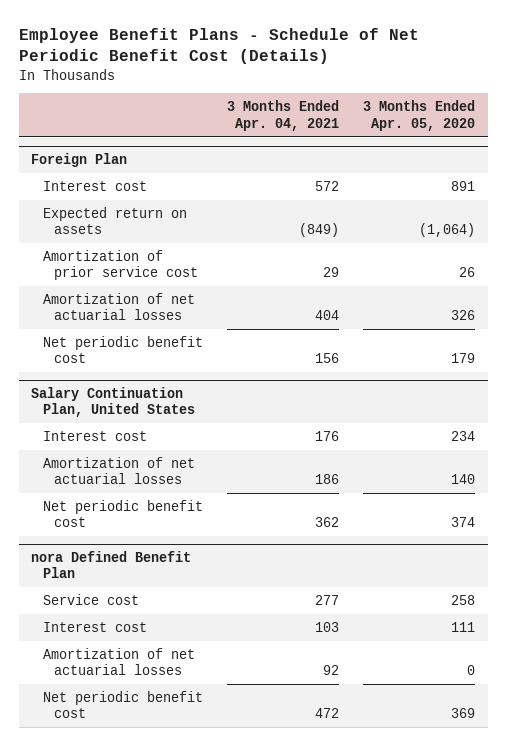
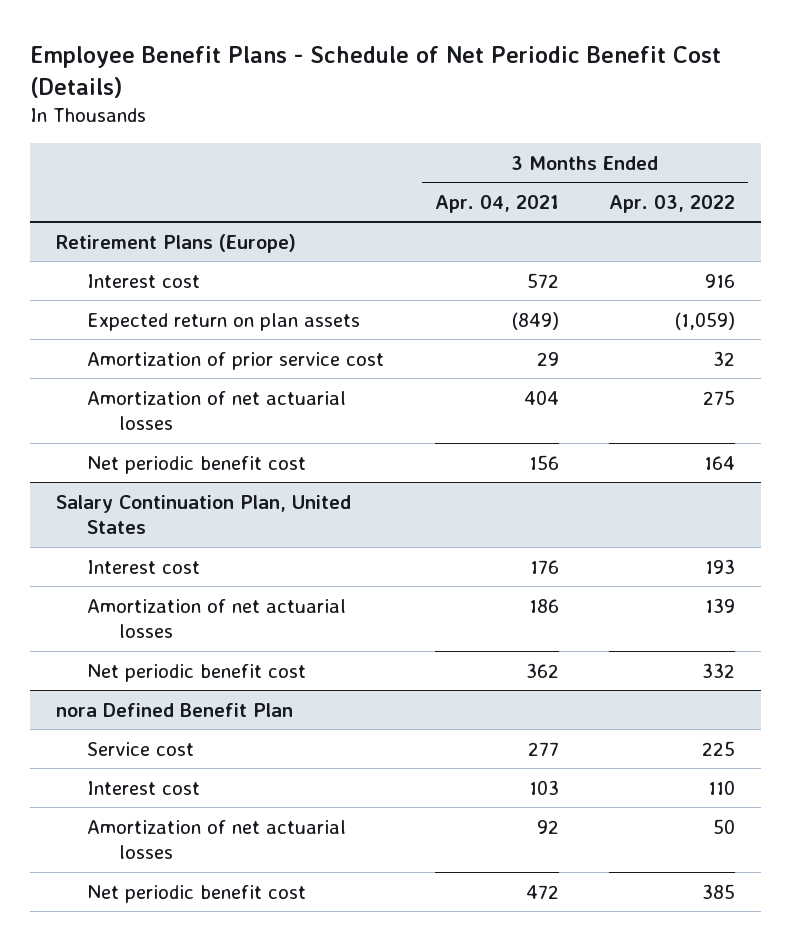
[363,100,476,131] 3 Months Ended Apr. 05, 2020 -> none
none -> [609,194,736,213] Apr. 03, 2022
[30,153,127,168] Foreign Plan -> [55,233,296,253] Retirement Plans (Europe)
[42,206,187,235] Expected return on assets -> [87,312,361,331] Expected return on plan assets

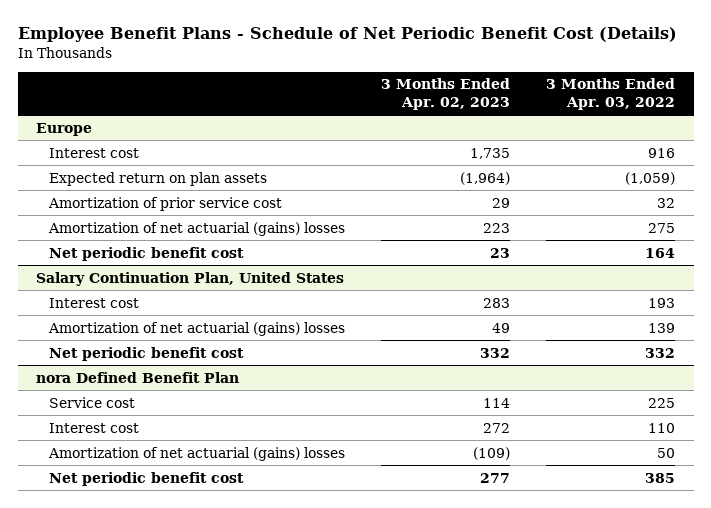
[434,194,559,213] Apr. 04, 2021 -> none
none -> [381,78,511,110] 3 Months Ended Apr. 02, 2023
[55,233,296,253] Retirement Plans (Europe) -> none
none -> [35,122,92,136] Europe
[87,390,347,431] Amortization of net actuarial losses -> [47,221,345,236] Amortization of net actuarial (gains) losses
[87,598,347,639] Amortization of net actuarial losses -> [47,321,345,336] Amortization of net actuarial (gains) losses
[87,819,347,860] Amortization of net actuarial losses -> [47,446,345,461] Amortization of net actuarial (gains) losses

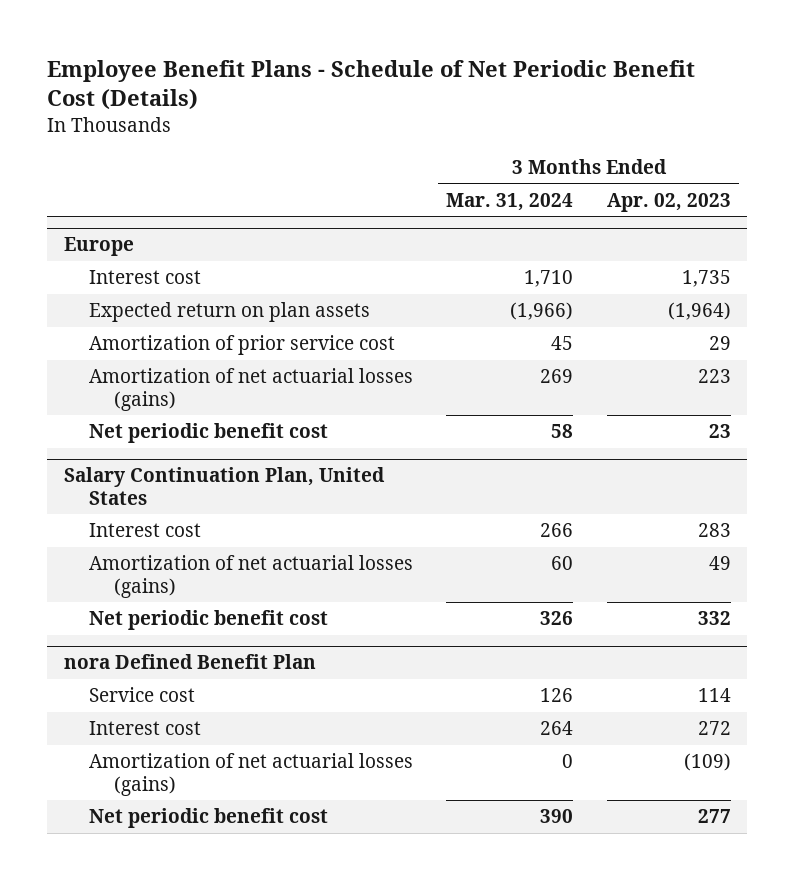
[546,78,676,110] 3 Months Ended Apr. 03, 2022 -> none
none -> [446,192,574,211] Mar. 31, 2024
[47,221,345,236] Amortization of net actuarial (gains) losses -> [88,368,413,411] Amortization of net actuarial losses (gains)
[47,321,345,336] Amortization of net actuarial (gains) losses -> [88,555,413,598] Amortization of net actuarial losses (gains)
[47,446,345,461] Amortization of net actuarial (gains) losses -> [88,753,413,796] Amortization of net actuarial losses (gains)

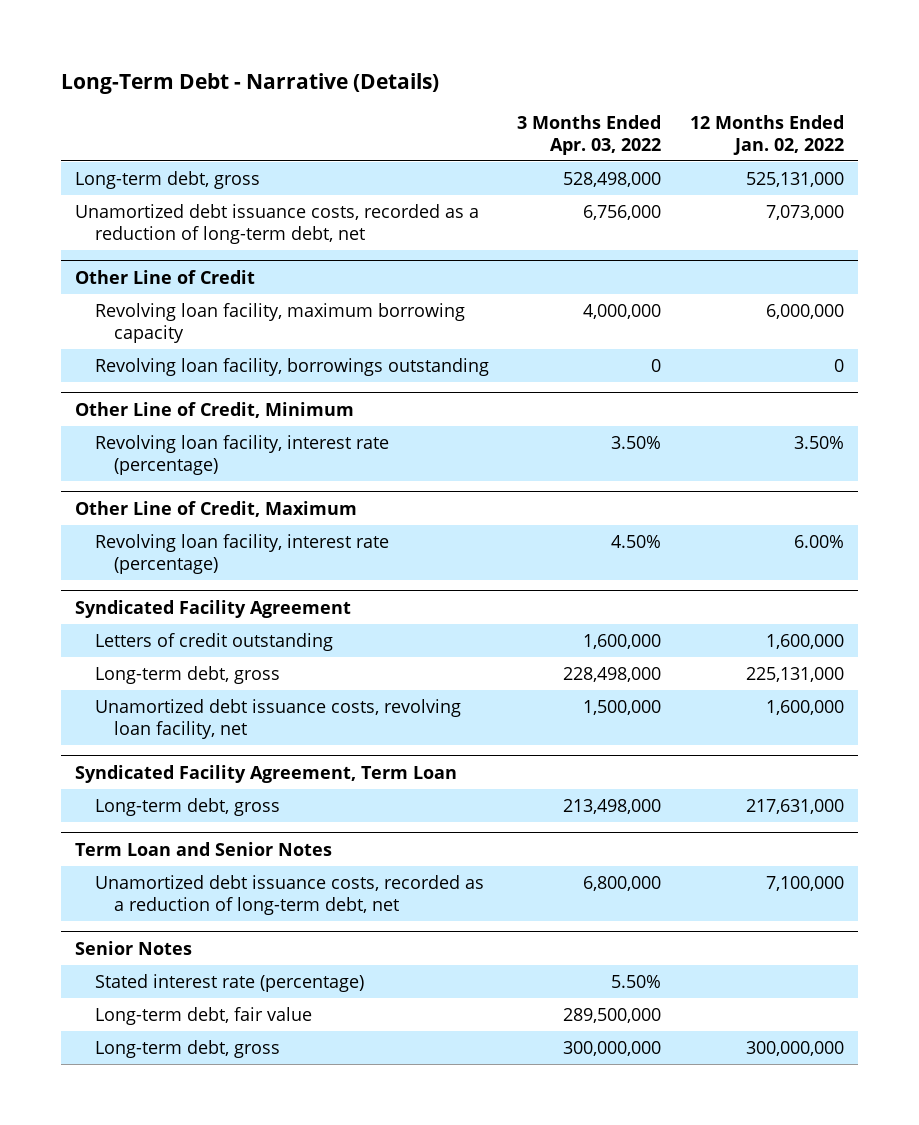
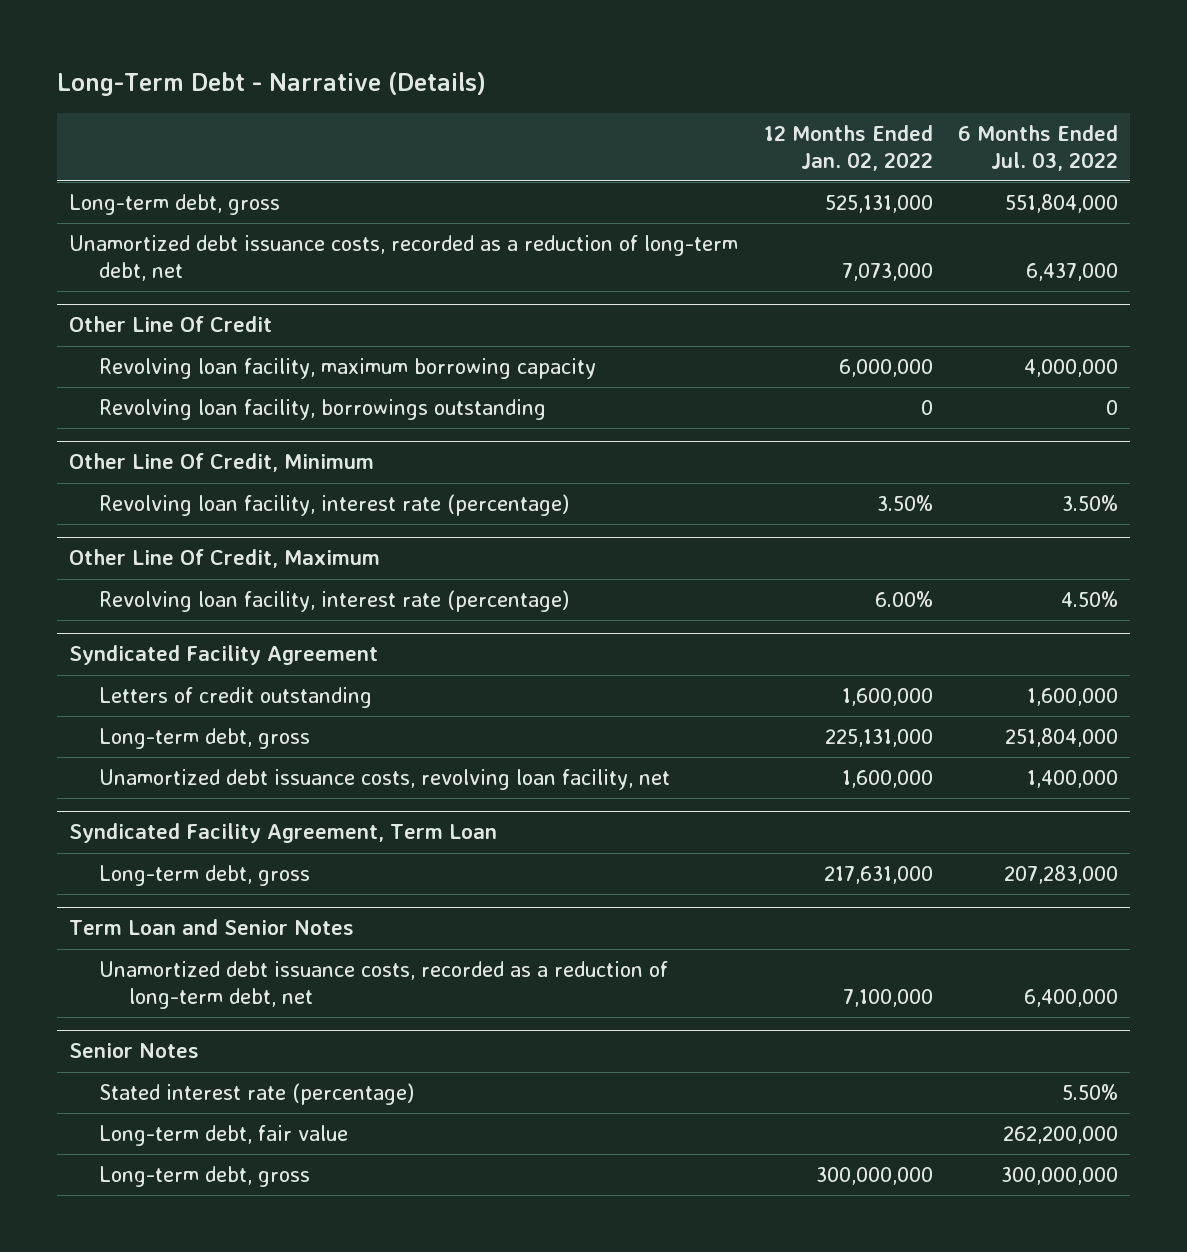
[517,114,662,155] 3 Months Ended Apr. 03, 2022 -> none
none -> [957,125,1118,171] 6 Months Ended Jul. 03, 2022
[75,269,256,284] Other Line of Credit -> [69,316,273,333] Other Line Of Credit
[75,401,355,418] Other Line of Credit, Minimum -> [69,453,375,473] Other Line Of Credit, Minimum
[75,500,358,517] Other Line of Credit, Maximum -> [69,549,381,569] Other Line Of Credit, Maximum

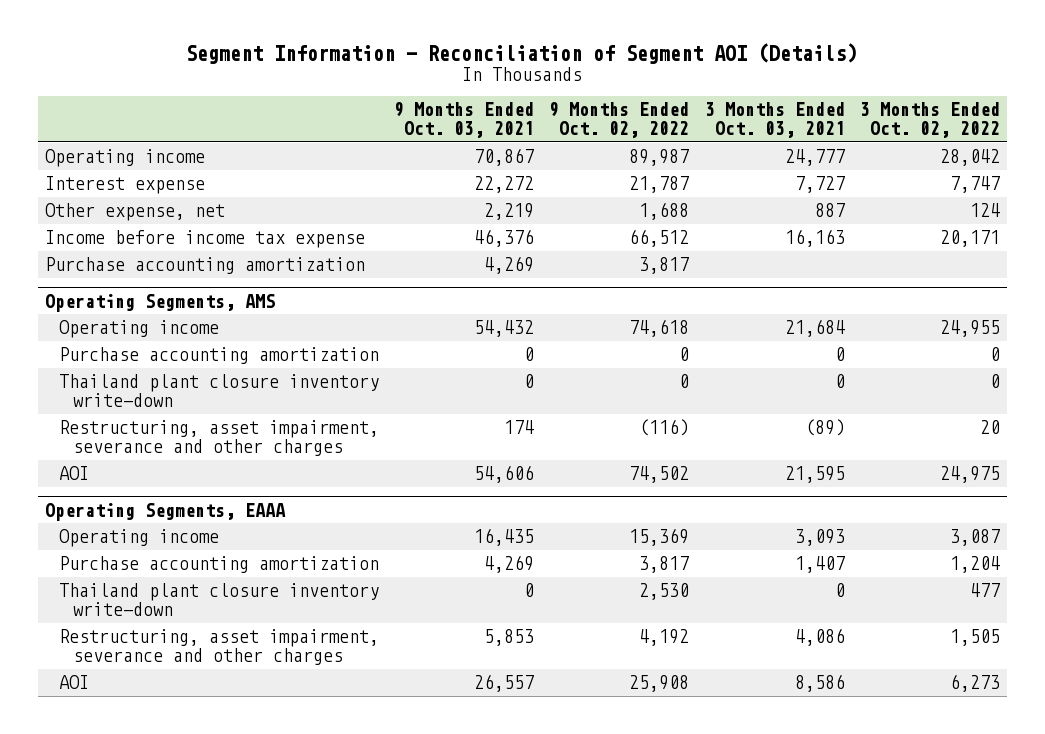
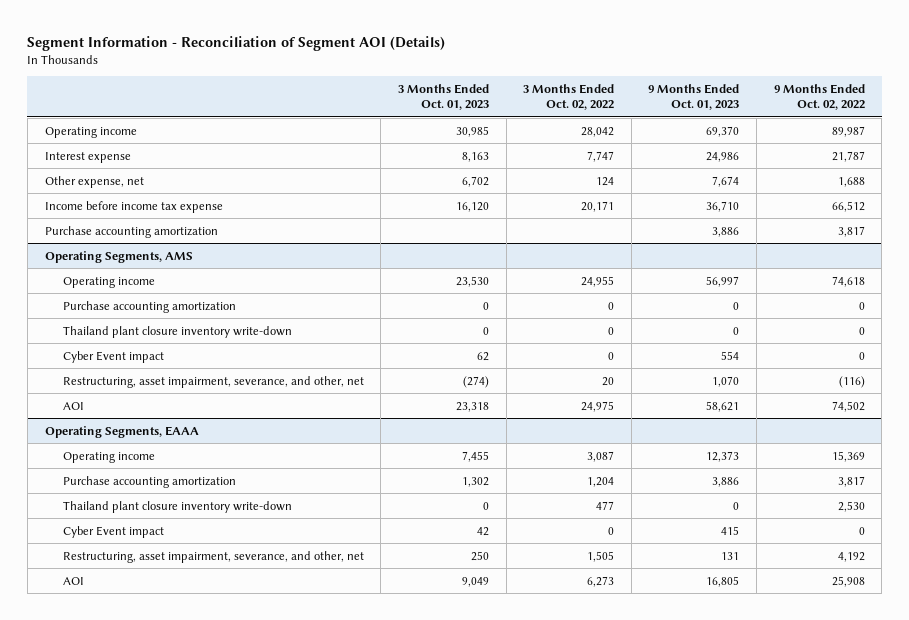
[394,102,535,139] 9 Months Ended Oct. 03, 2021 -> none
[704,102,845,139] 3 Months Ended Oct. 03, 2021 -> none
none -> [397,83,489,111] 3 Months Ended Oct. 01, 2023
none -> [648,83,740,111] 9 Months Ended Oct. 01, 2023
none -> [62,350,164,363] Cyber Event impact
[58,420,379,457] Restructuring, asset impairment, severance and other charges -> [62,375,364,388] Restructuring, asset impairment, severance, and other, net
none -> [62,525,164,538] Cyber Event impact
[58,629,379,666] Restructuring, asset impairment, severance and other charges -> [62,550,364,563] Restructuring, asset impairment, severance, and other, net

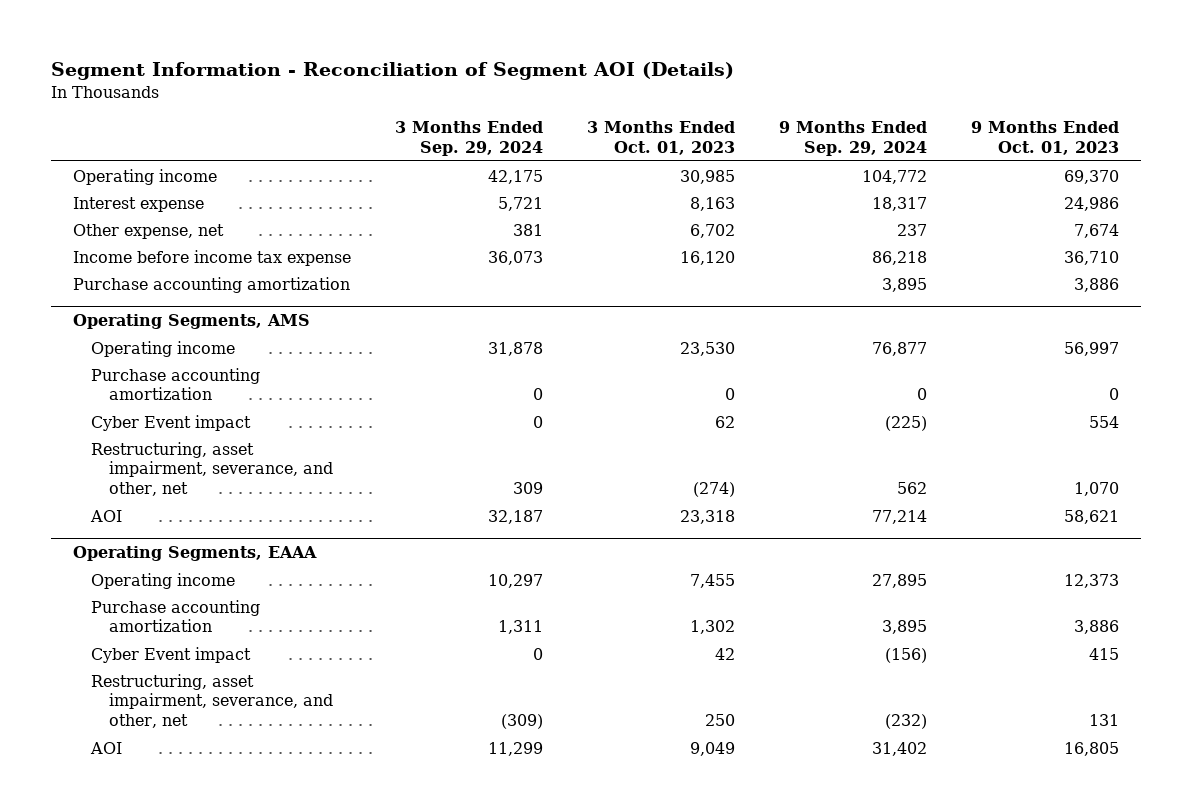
[523,83,615,111] 3 Months Ended Oct. 02, 2022 -> none
[773,83,865,111] 9 Months Ended Oct. 02, 2022 -> none
none -> [394,121,543,156] 3 Months Ended Sep. 29, 2024
none -> [779,121,928,156] 9 Months Ended Sep. 29, 2024
[62,325,292,338] Thailand plant closure inventory write-down -> none
[62,500,292,513] Thailand plant closure inventory write-down -> none

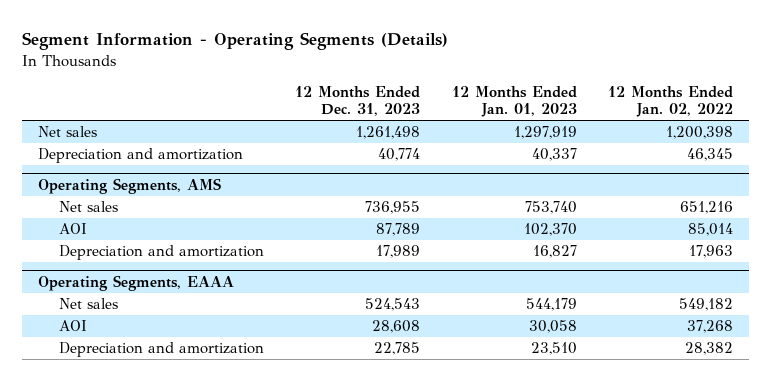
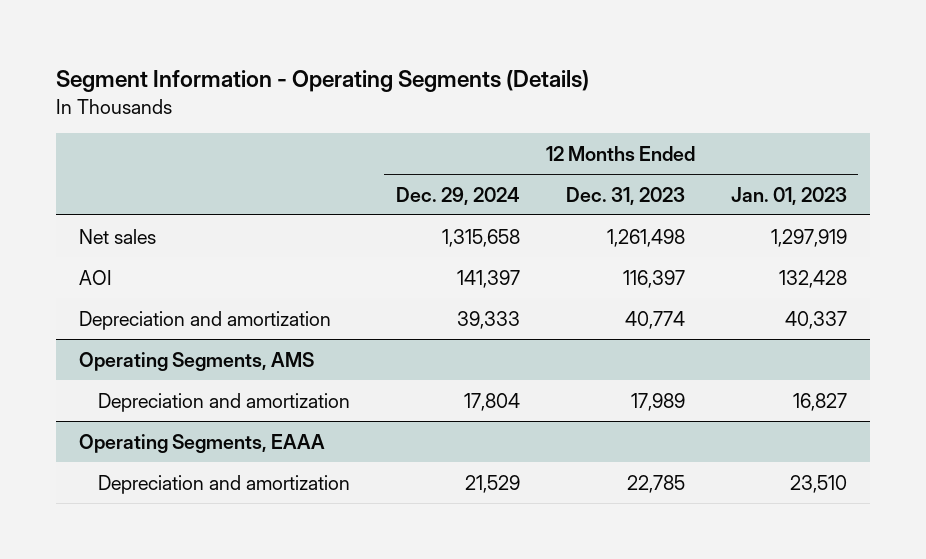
[608,85,734,118] 12 Months Ended Jan. 02, 2022 -> none
none -> [395,186,520,205] Dec. 29, 2024
none -> [79,269,113,285] AOI
[58,201,118,213] Net sales -> none
[58,223,87,235] AOI -> none
[58,298,118,310] Net sales -> none
[58,320,87,332] AOI -> none

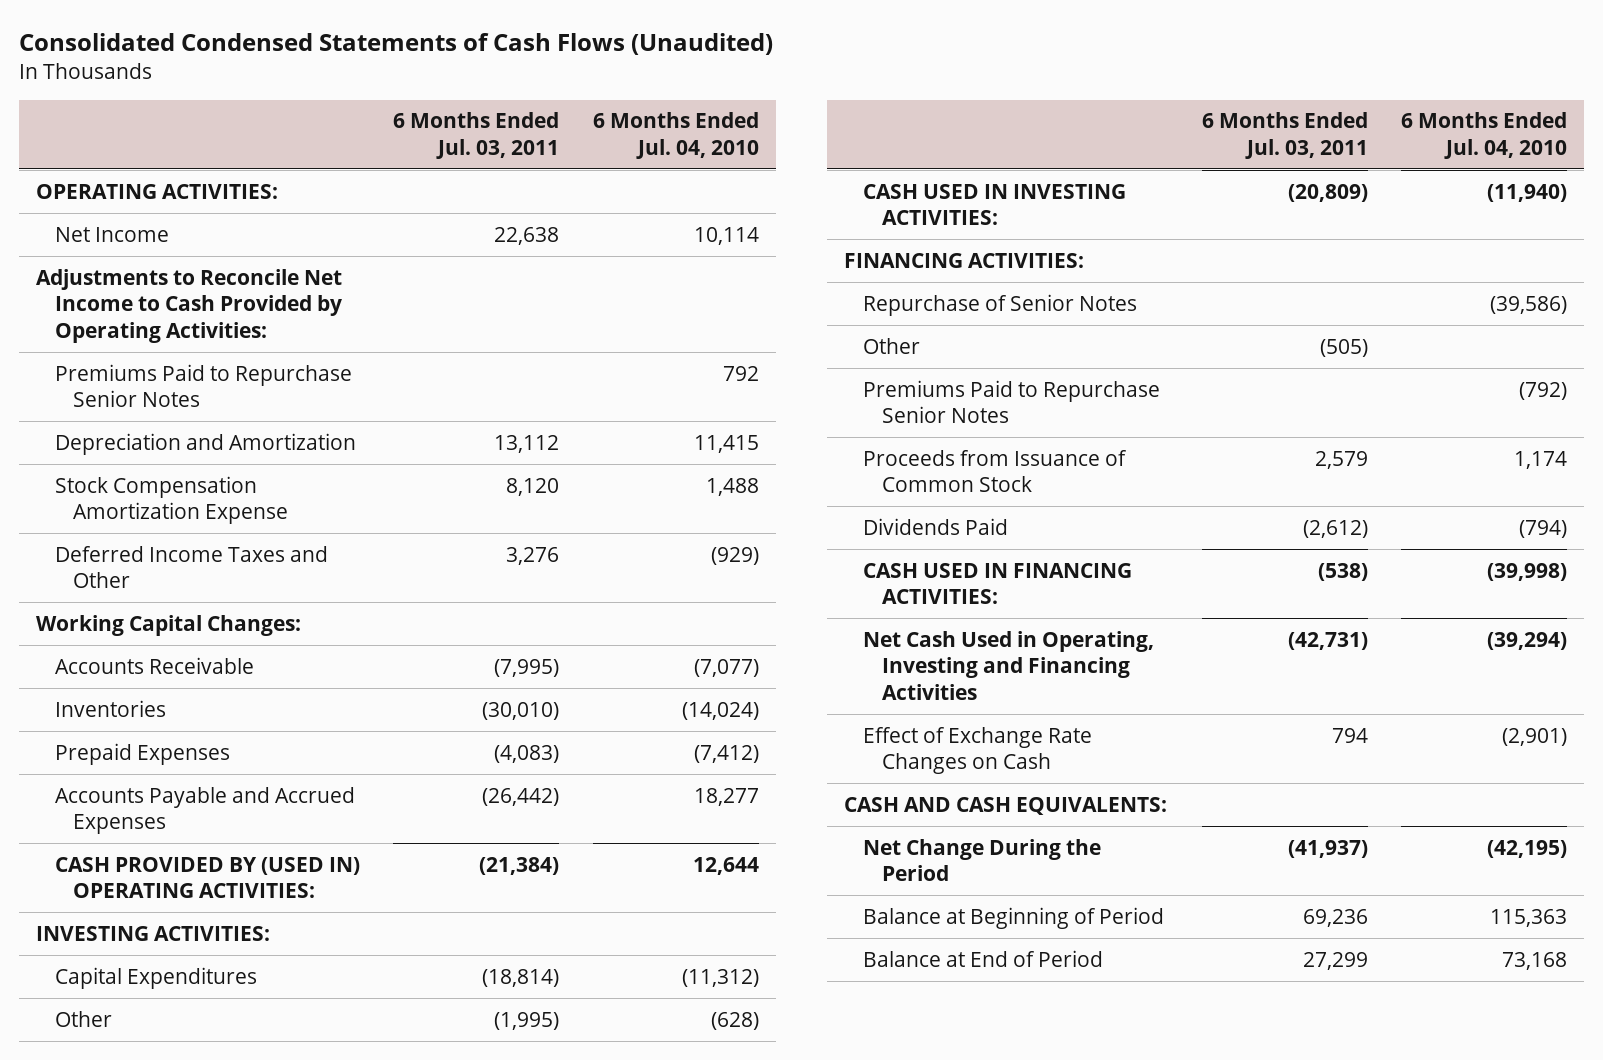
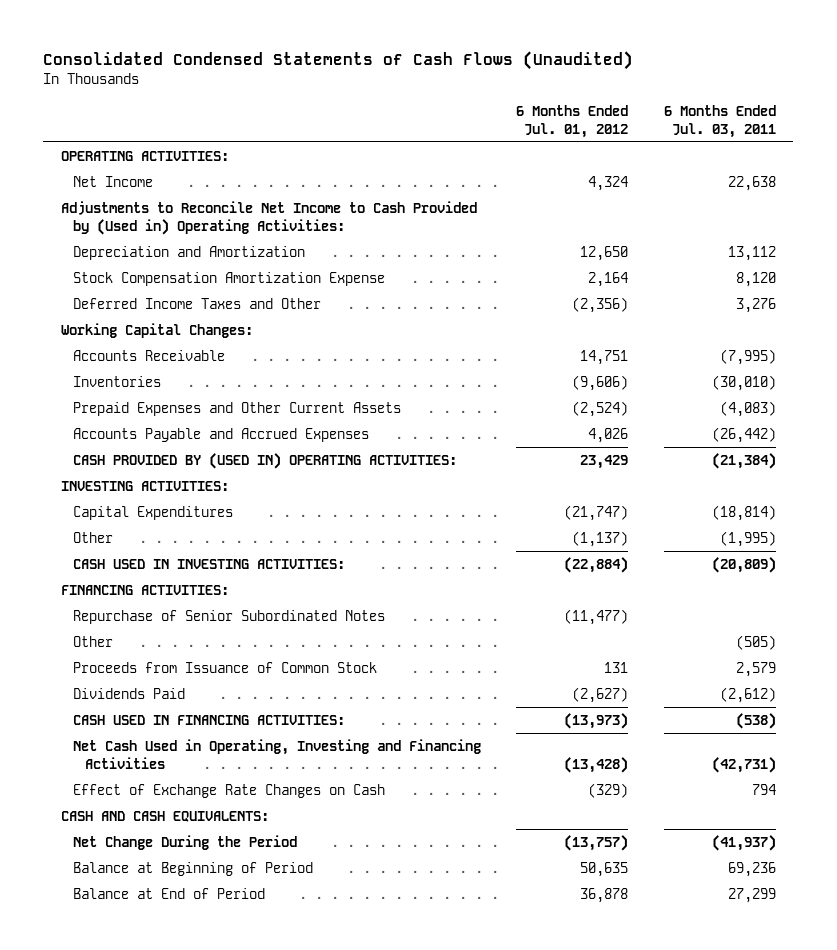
[592,112,759,159] 6 Months Ended Jul. 04, 2010 -> none
none -> [516,105,629,138] 6 Months Ended Jul. 01, 2012
[54,363,352,408] Premiums Paid to Repurchase Senior Notes -> none
[35,268,342,344] Adjustments to Reconcile Net Income to Cash Provided by Operating Activities: -> [61,200,478,235] Adjustments to Reconcile Net Income to Cash Provided by (Used in) Operating Activities:
[54,742,230,765] Prepaid Expenses -> [73,401,402,416] Prepaid Expenses and Other Current Assets
[863,293,1138,316] Repurchase of Senior Notes -> [73,609,386,624] Repurchase of Senior Subordinated Notes
[863,379,1161,424] Premiums Paid to Repurchase Senior Notes -> none

